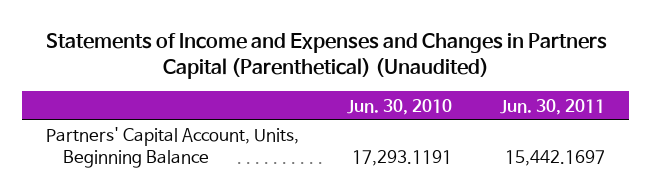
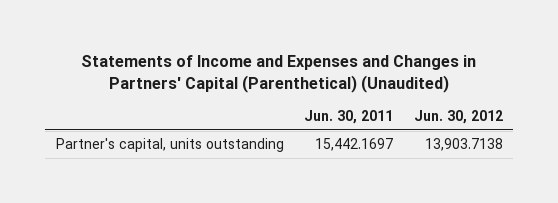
[45,33,607,80] Statements of Income and Expenses and Changes in Partners Capital (Parenthetical) (Unaudited) -> [81,55,477,93] Statements of Income and Expenses and Changes in Partners' Capital (Parenthetical) (Unaudited)
[347,98,453,115] Jun. 30, 2010 -> none
none -> [413,110,503,125] Jun. 30, 2012
[46,127,300,169] Partners' Capital Account, Units, Beginning Balance -> [55,138,284,153] Partner's capital, units outstanding

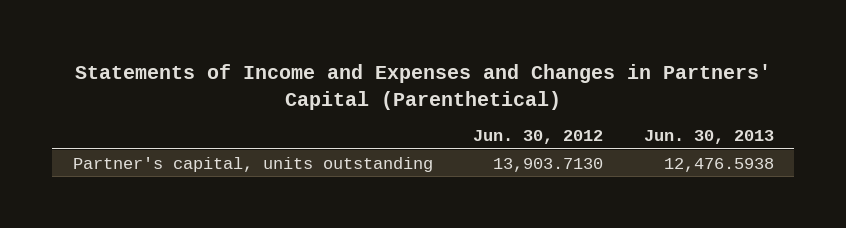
[81,55,477,93] Statements of Income and Expenses and Changes in Partners' Capital (Parenthetical) (Unaudited) -> [75,63,772,110] Statements of Income and Expenses and Changes in Partners' Capital (Parenthetical)
[304,110,394,125] Jun. 30, 2011 -> none
none -> [643,130,774,145] Jun. 30, 2013
[424,138,503,152] 13,903.7138 -> [493,157,604,172] 13,903.7130

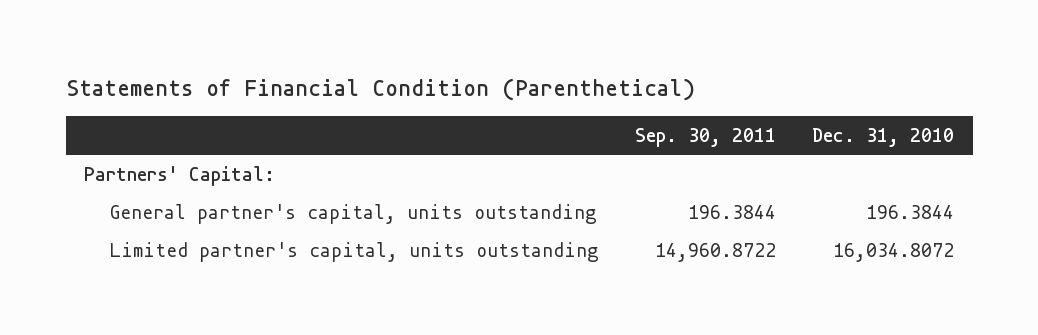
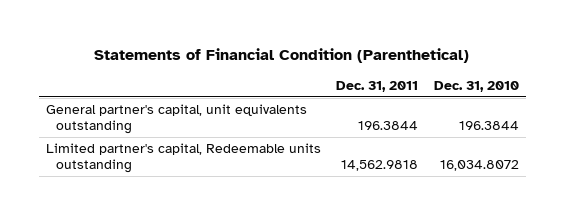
[635,127,777,147] Sep. 30, 2011 -> none
none -> [336,80,419,92] Dec. 31, 2011
[83,165,275,186] Partners' Capital: -> none
[109,203,598,224] General partner's capital, units outstanding -> [46,104,308,135] General partner's capital, unit equivalents outstanding
[109,241,600,262] Limited partner's capital, units outstanding -> [46,143,322,174] Limited partner's capital, Redeemable units outstanding

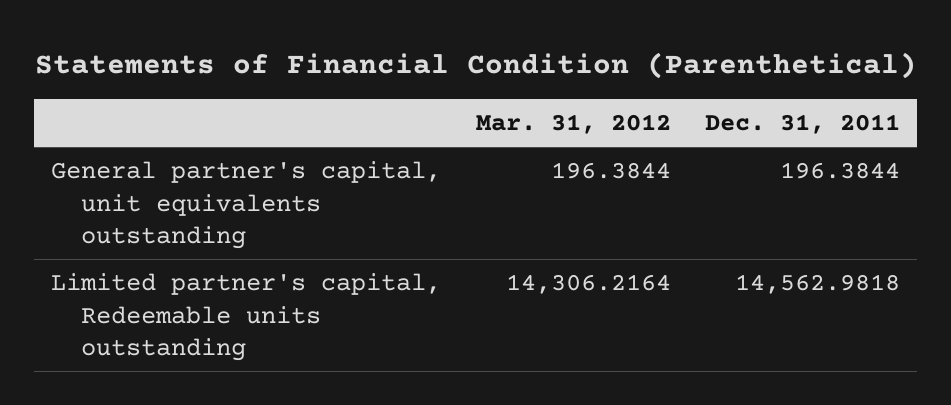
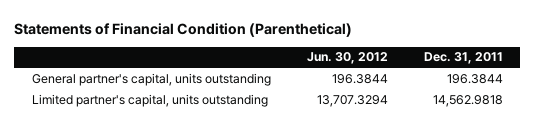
[475,113,671,134] Mar. 31, 2012 -> none
none -> [306,52,388,65] Jun. 30, 2012
[50,160,441,250] General partner's capital, unit equivalents outstanding -> [32,72,272,86] General partner's capital, units outstanding
[50,272,441,362] Limited partner's capital, Redeemable units outstanding -> [32,93,269,107] Limited partner's capital, units outstanding

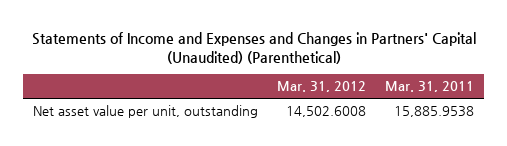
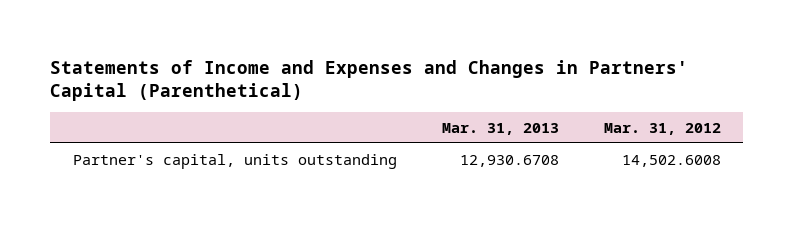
[31,31,476,64] Statements of Income and Expenses and Changes in Partners' Capital (Unaudited) (Parenthetical) -> [50,59,689,101] Statements of Income and Expenses and Changes in Partners' Capital (Parenthetical)
[385,81,475,93] Mar. 31, 2011 -> none
none -> [441,122,559,135] Mar. 31, 2013
[33,105,259,119] Net asset value per unit, outstanding -> [72,153,397,169] Partner's capital, units outstanding

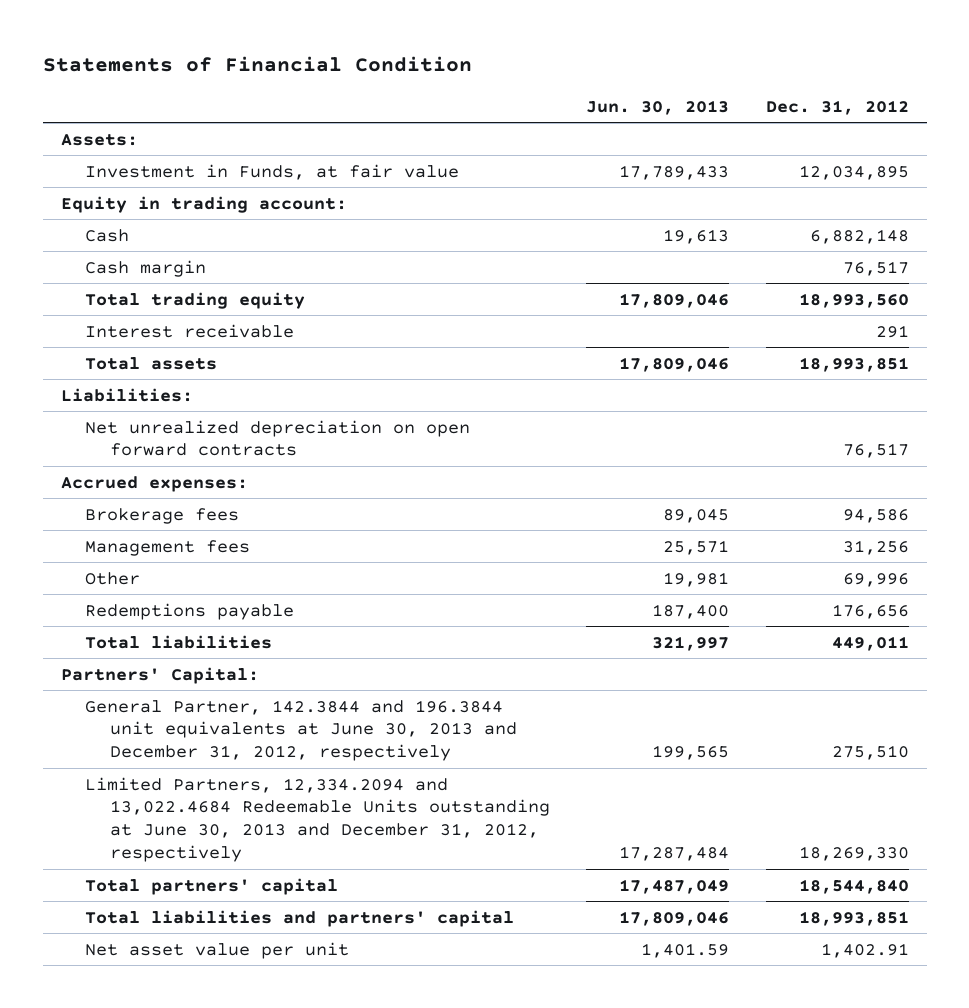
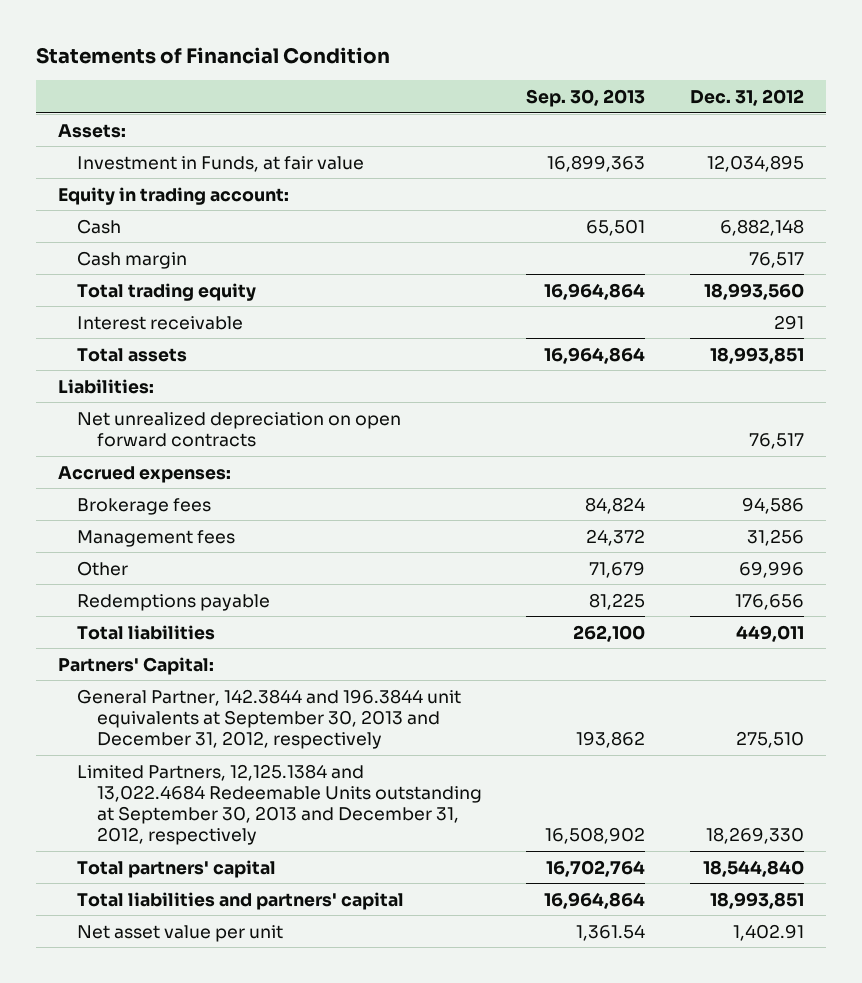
[586,99,730,115] Jun. 30, 2013 -> none
none -> [526,88,646,107] Sep. 30, 2013
[85,699,517,762] General Partner, 142.3844 and 196.3844 unit equivalents at June 30, 2013 and December 31, 2012, respectively -> [77,688,462,750] General Partner, 142.3844 and 196.3844 unit equivalents at September 30, 2013 and December 31, 2012, respectively
[85,776,550,863] Limited Partners, 12,334.2094 and 13,022.4684 Redeemable Units outstanding at June 30, 2013 and December 31, 2012, respectively -> [77,763,482,846] Limited Partners, 12,125.1384 and 13,022.4684 Redeemable Units outstanding at September 30, 2013 and December 31, 2012, respectively

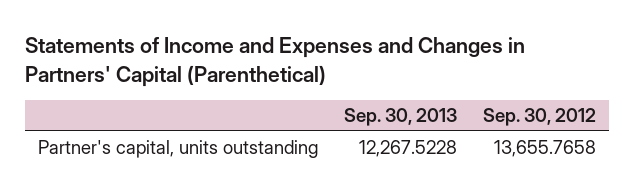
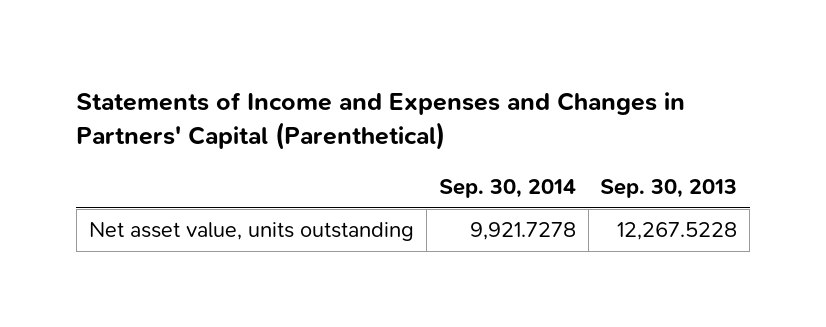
[482,108,596,127] Sep. 30, 2012 -> none
none -> [438,179,576,199] Sep. 30, 2014
[38,139,319,158] Partner's capital, units outstanding -> [88,222,414,242] Net asset value, units outstanding

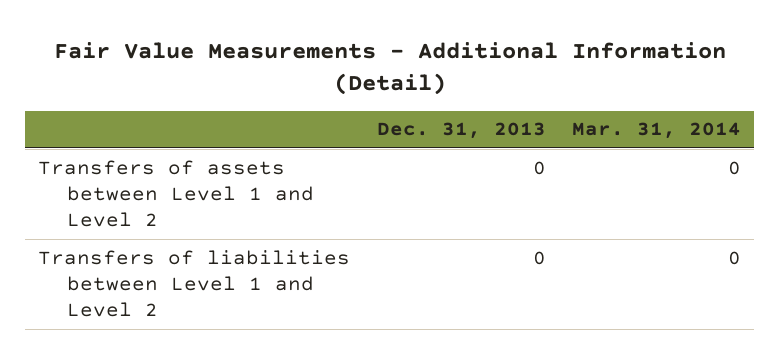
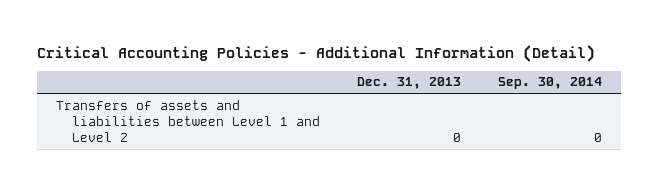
[53,41,726,95] Fair Value Measurements - Additional Information (Detail) -> [37,44,596,62] Critical Accounting Policies - Additional Information (Detail)
[571,122,741,140] Mar. 31, 2014 -> none
none -> [498,77,603,90] Sep. 30, 2014
[38,249,351,318] Transfers of liabilities between Level 1 and Level 2 -> none
[38,159,315,228] Transfers of assets between Level 1 and Level 2 -> [56,99,320,143] Transfers of assets and liabilities between Level 1 and Level 2

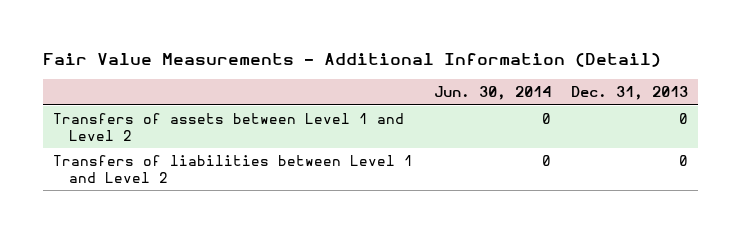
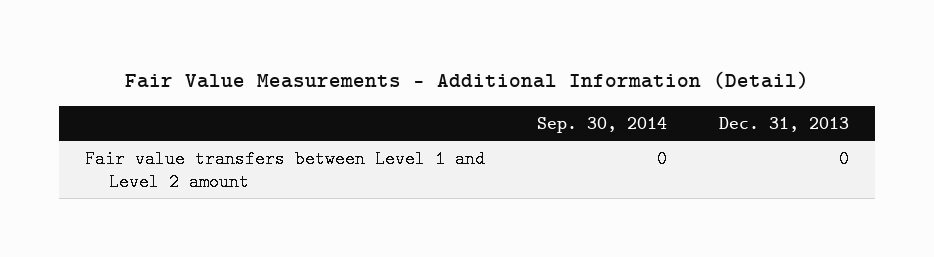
[433,85,551,100] Jun. 30, 2014 -> none
none -> [536,116,667,133] Sep. 30, 2014
[53,155,414,183] Transfers of liabilities between Level 1 and Level 2 -> none
[53,113,405,141] Transfers of assets between Level 1 and Level 2 -> [84,149,485,191] Fair value transfers between Level 1 and Level 2 amount

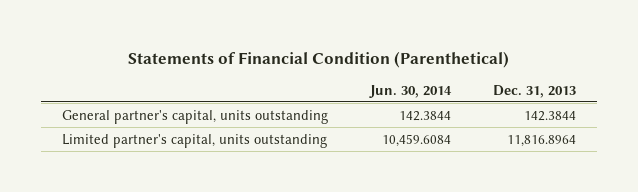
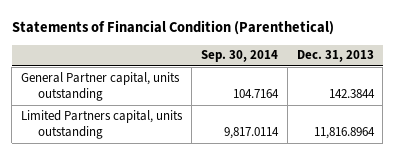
[369,84,453,98] Jun. 30, 2014 -> none
none -> [200,50,278,63] Sep. 30, 2014
[61,109,328,124] General partner's capital, units outstanding -> [21,71,181,102] General Partner capital, units outstanding
[61,133,327,148] Limited partner's capital, units outstanding -> [21,109,184,140] Limited Partners capital, units outstanding

